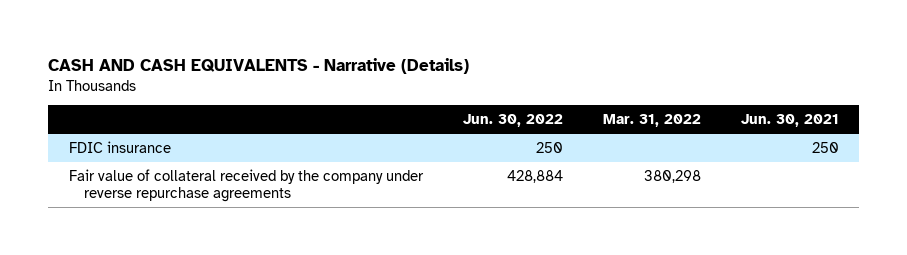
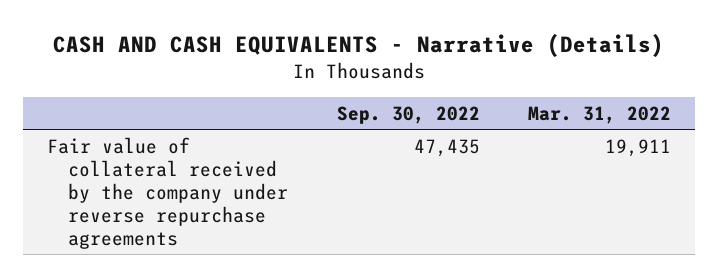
[462,114,563,128] Jun. 30, 2022 -> none
[740,114,839,128] Jun. 30, 2021 -> none
none -> [336,105,480,124] Sep. 30, 2022
[68,140,171,153] FDIC insurance -> none
[643,169,701,183] 380,298 -> [605,138,672,157] 19,911

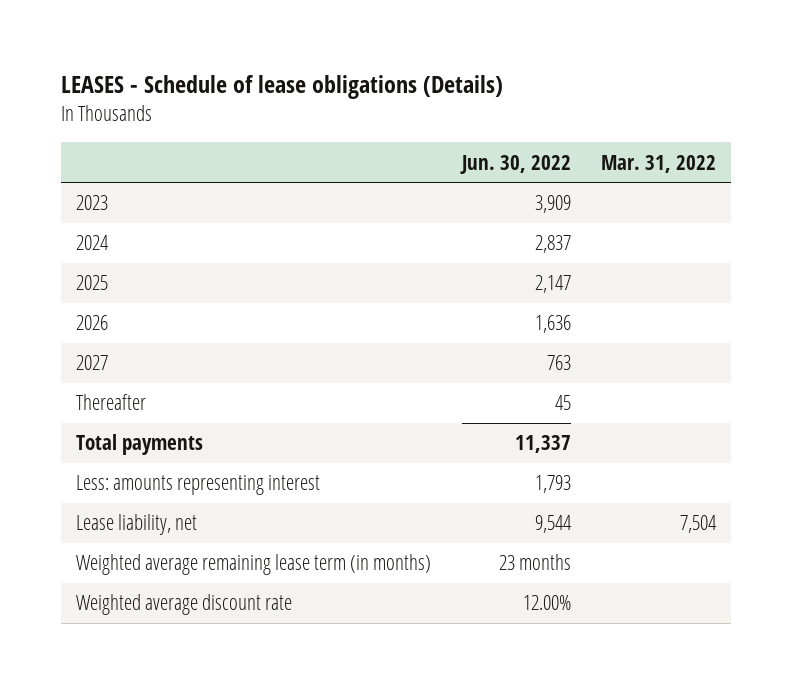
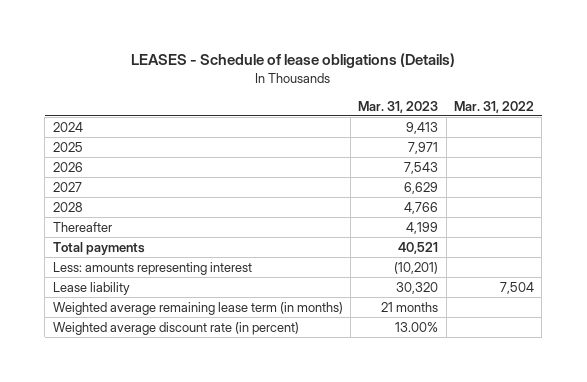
[459,154,571,174] Jun. 30, 2022 -> none
none -> [358,100,439,113] Mar. 31, 2023
[76,195,109,211] 2023 -> none
none -> [52,201,83,212] 2028
[76,514,198,536] Lease liability, net -> [52,281,130,295] Lease liability
[76,594,293,616] Weighted average discount rate -> [52,321,299,335] Weighted average discount rate (in percent)

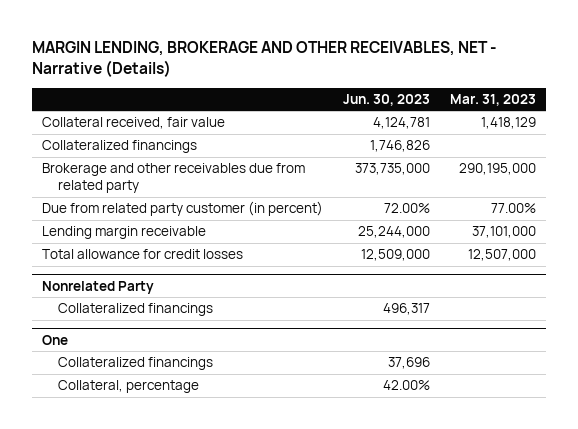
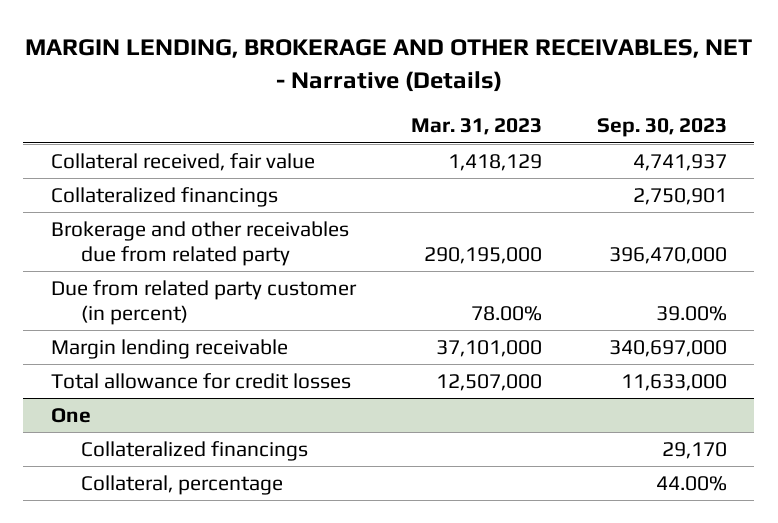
[343,94,431,107] Jun. 30, 2023 -> none
none -> [596,118,727,138] Sep. 30, 2023
[491,203,537,214] 77.00% -> [470,306,542,322] 78.00%
[41,226,206,240] Lending margin receivable -> [50,338,288,359] Margin lending receivable
[41,280,154,294] Nonrelated Party -> none
[57,303,213,317] Collateralized financings -> none

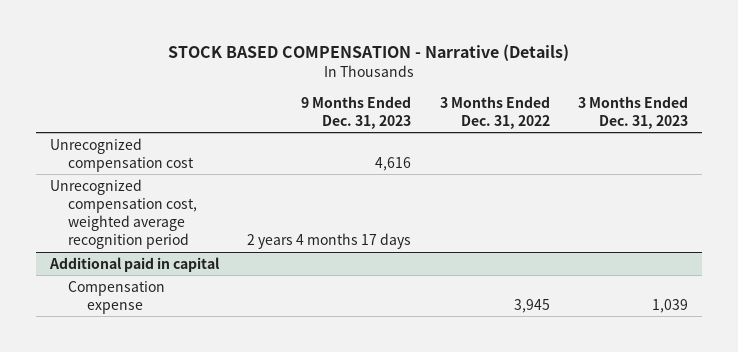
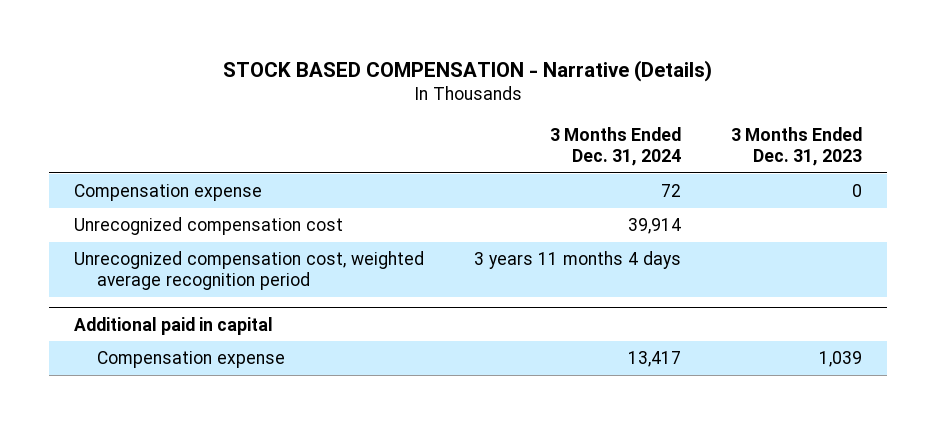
[301,95,412,129] 9 Months Ended Dec. 31, 2023 -> none
[439,95,550,129] 3 Months Ended Dec. 31, 2022 -> none
none -> [550,127,682,167] 3 Months Ended Dec. 31, 2024
none -> [74,184,263,202] Compensation expense

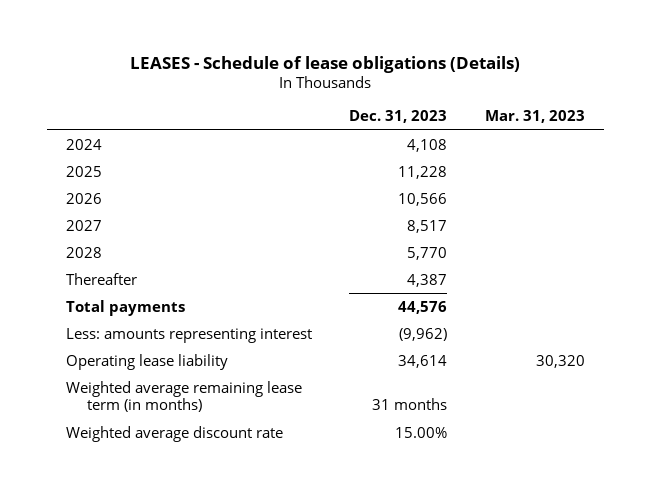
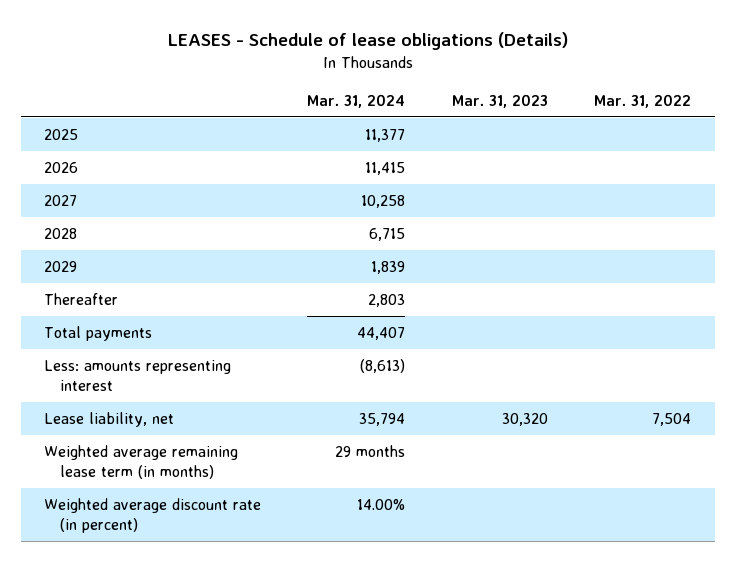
[349,110,448,124] Dec. 31, 2023 -> none
none -> [307,93,406,108] Mar. 31, 2024
none -> [594,93,692,108] Mar. 31, 2022
[65,138,102,150] 2024 -> none
none -> [43,261,77,273] 2029
[65,353,228,370] Operating lease liability -> [43,412,174,428] Lease liability, net
[65,425,283,442] Weighted average discount rate -> [43,498,261,534] Weighted average discount rate (in percent)

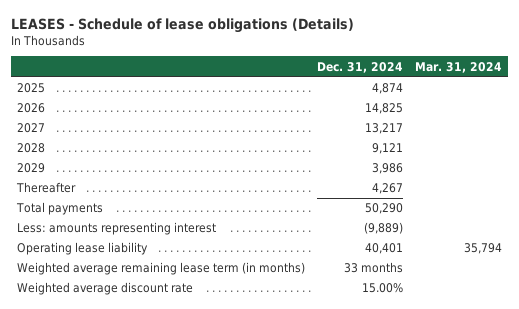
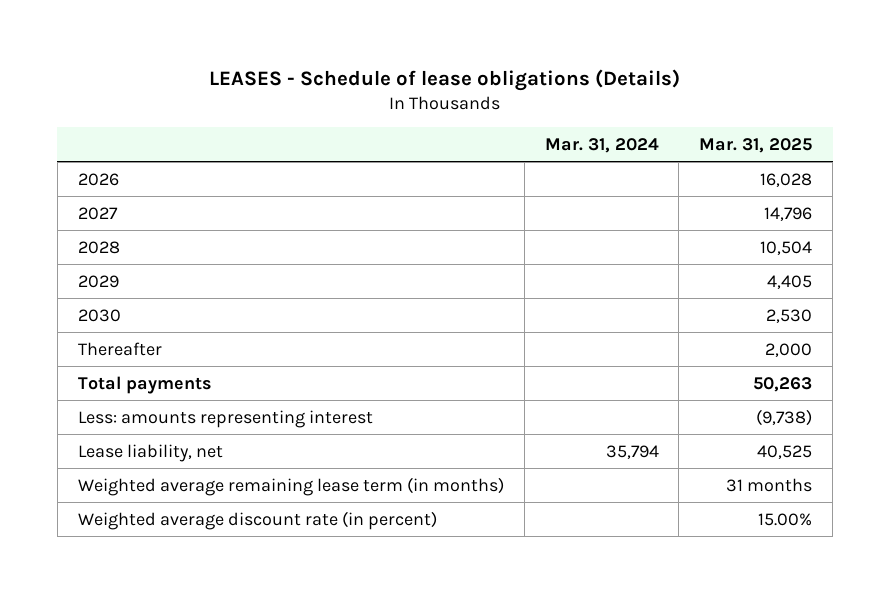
[316,61,403,73] Dec. 31, 2024 -> none
none -> [699,137,813,153] Mar. 31, 2025
[16,83,45,94] 2025 -> none
none -> [77,308,121,322] 2030
[16,242,148,256] Operating lease liability -> [77,443,223,462] Lease liability, net
[16,282,193,296] Weighted average discount rate -> [77,510,437,530] Weighted average discount rate (in percent)

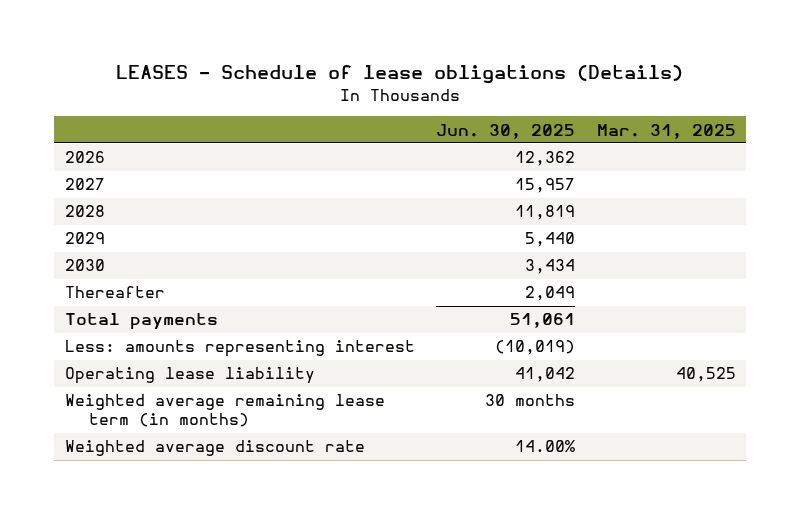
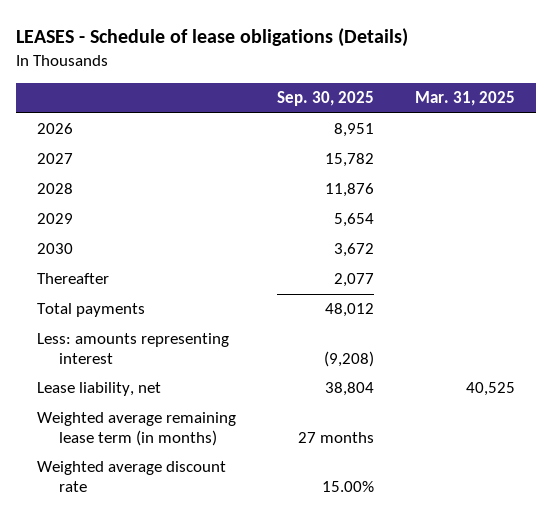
[436,123,576,139] Jun. 30, 2025 -> none
none -> [277,91,375,107] Sep. 30, 2025
[65,367,316,385] Operating lease liability -> [37,382,162,397] Lease liability, net

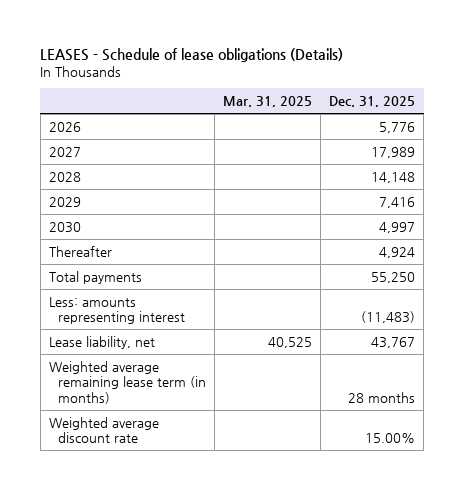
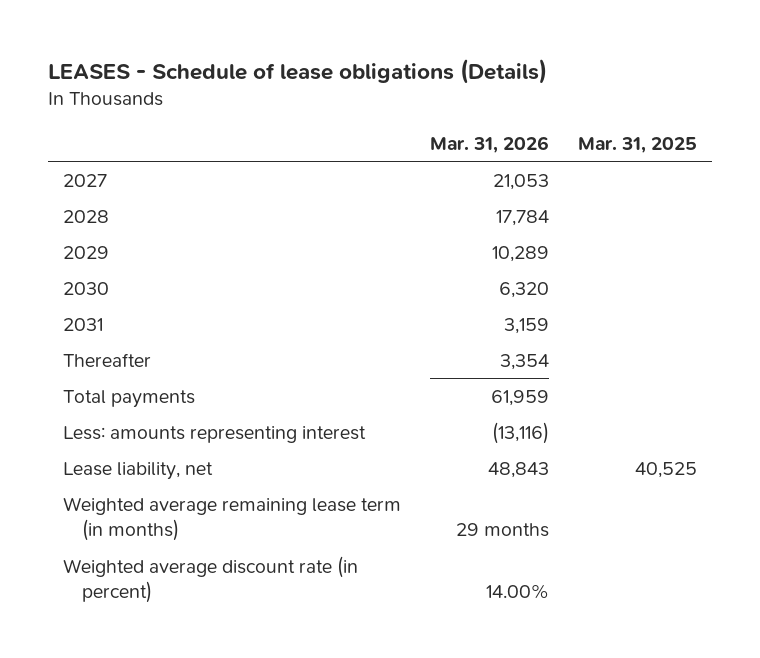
[329,96,416,108] Dec. 31, 2025 -> none
none -> [430,135,550,153] Mar. 31, 2026
[48,121,81,132] 2026 -> none
none -> [62,317,103,331] 2031
[48,416,159,444] Weighted average discount rate -> [62,555,358,604] Weighted average discount rate (in percent)

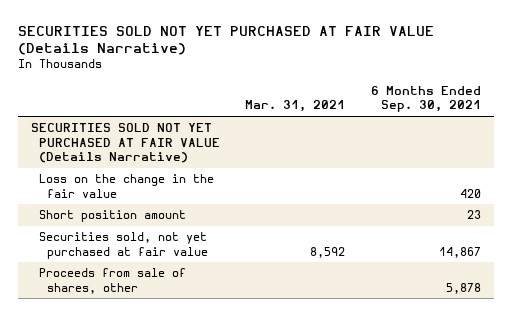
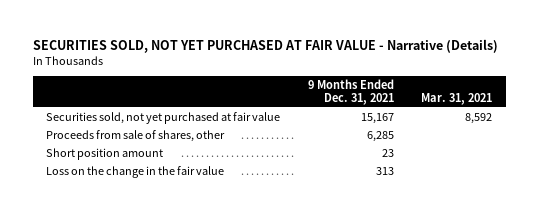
[18,25,435,56] SECURITIES SOLD NOT YET PURCHASED AT FAIR VALUE (Details Narrative) -> [32,38,498,53] SECURITIES SOLD, NOT YET PURCHASED AT FAIR VALUE - Narrative (Details)
[371,85,482,113] 6 Months Ended Sep. 30, 2021 -> none
none -> [307,78,394,105] 9 Months Ended Dec. 31, 2021
[30,123,220,164] SECURITIES SOLD NOT YET PURCHASED AT FAIR VALUE (Details Narrative) -> none
[38,210,186,223] Short position amount -> [46,148,164,161] Short position amount
[38,174,214,198] Loss on the change in the fair value -> [46,166,225,179] Loss on the change in the fair value

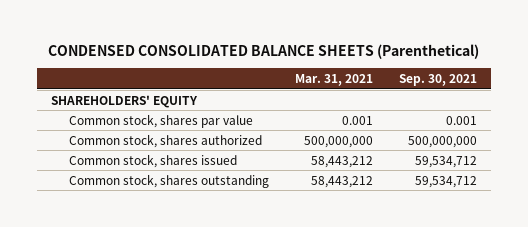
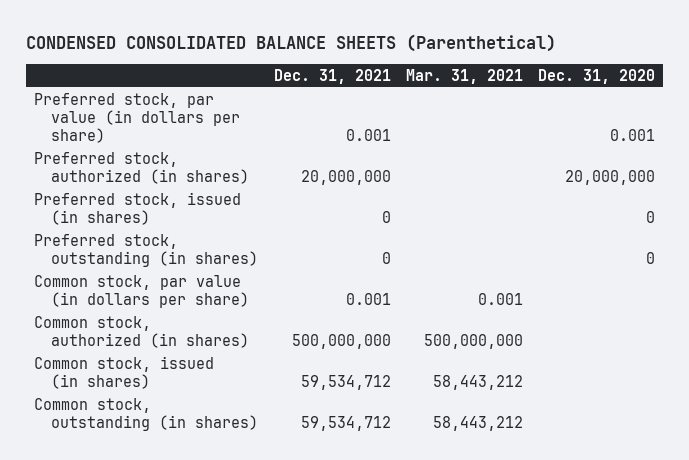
[399,74,478,87] Sep. 30, 2021 -> none
none -> [273,68,391,84] Dec. 31, 2021
none -> [538,68,656,84] Dec. 31, 2020
[50,94,198,108] SHAREHOLDERS' EQUITY -> none
none -> [33,92,241,144] Preferred stock, par value (in dollars per share)
none -> [33,151,250,185] Preferred stock, authorized (in shares)
none -> [33,191,241,226] Preferred stock, issued (in shares)
none -> [33,233,259,268] Preferred stock, outstanding (in shares)
[68,113,253,128] Common stock, shares par value -> [33,274,250,309] Common stock, par value (in dollars per share)
[68,133,262,148] Common stock, shares authorized -> [33,315,250,349] Common stock, authorized (in shares)
[68,153,237,168] Common stock, shares issued -> [33,355,214,390] Common stock, issued (in shares)
[68,173,269,188] Common stock, shares outstanding -> [33,397,259,432] Common stock, outstanding (in shares)

